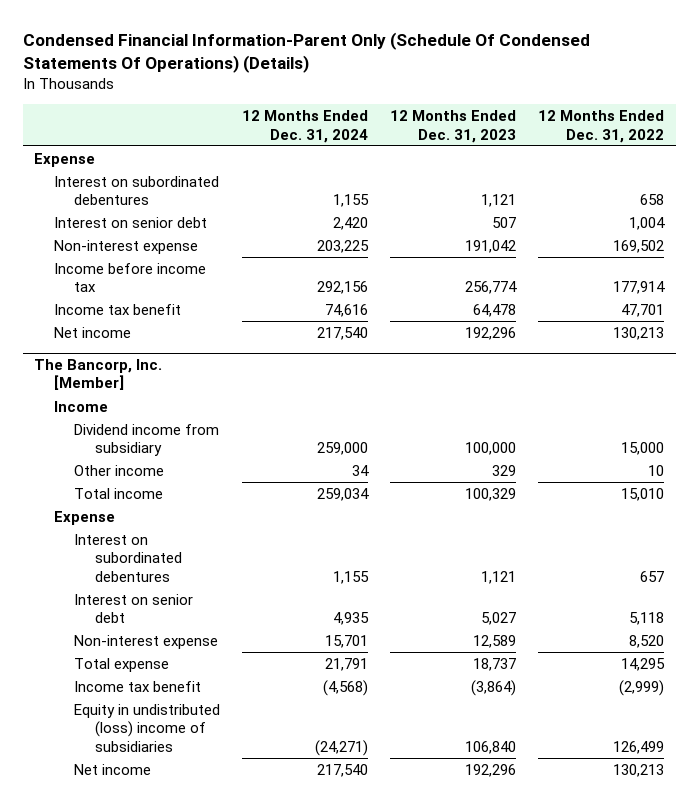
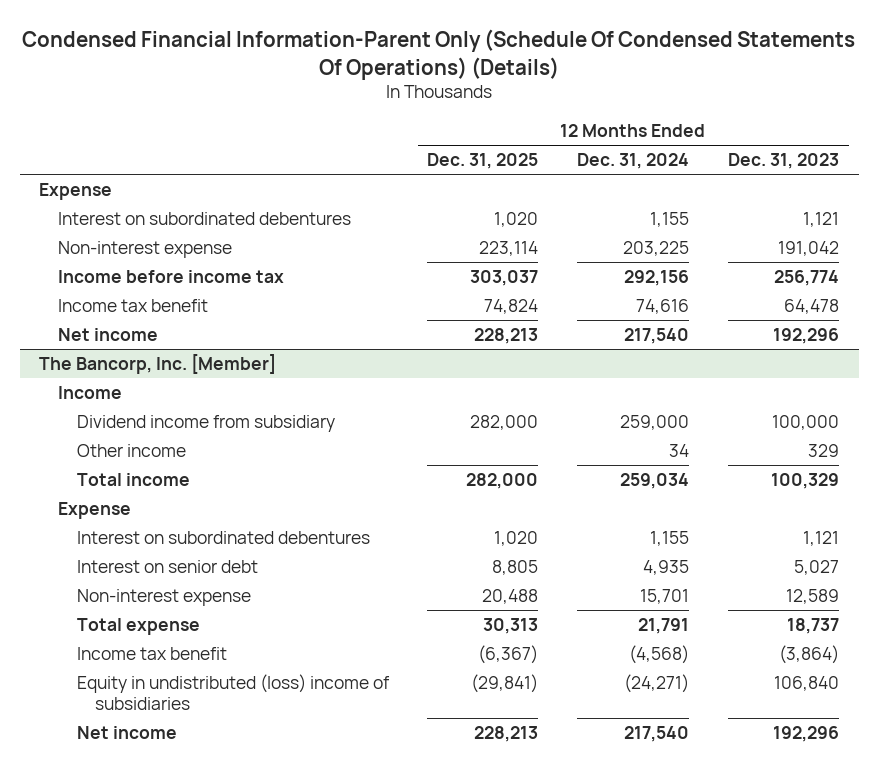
[538,110,665,143] 12 Months Ended Dec. 31, 2022 -> none
none -> [427,153,539,170] Dec. 31, 2025
[53,216,207,228] Interest on senior debt -> none

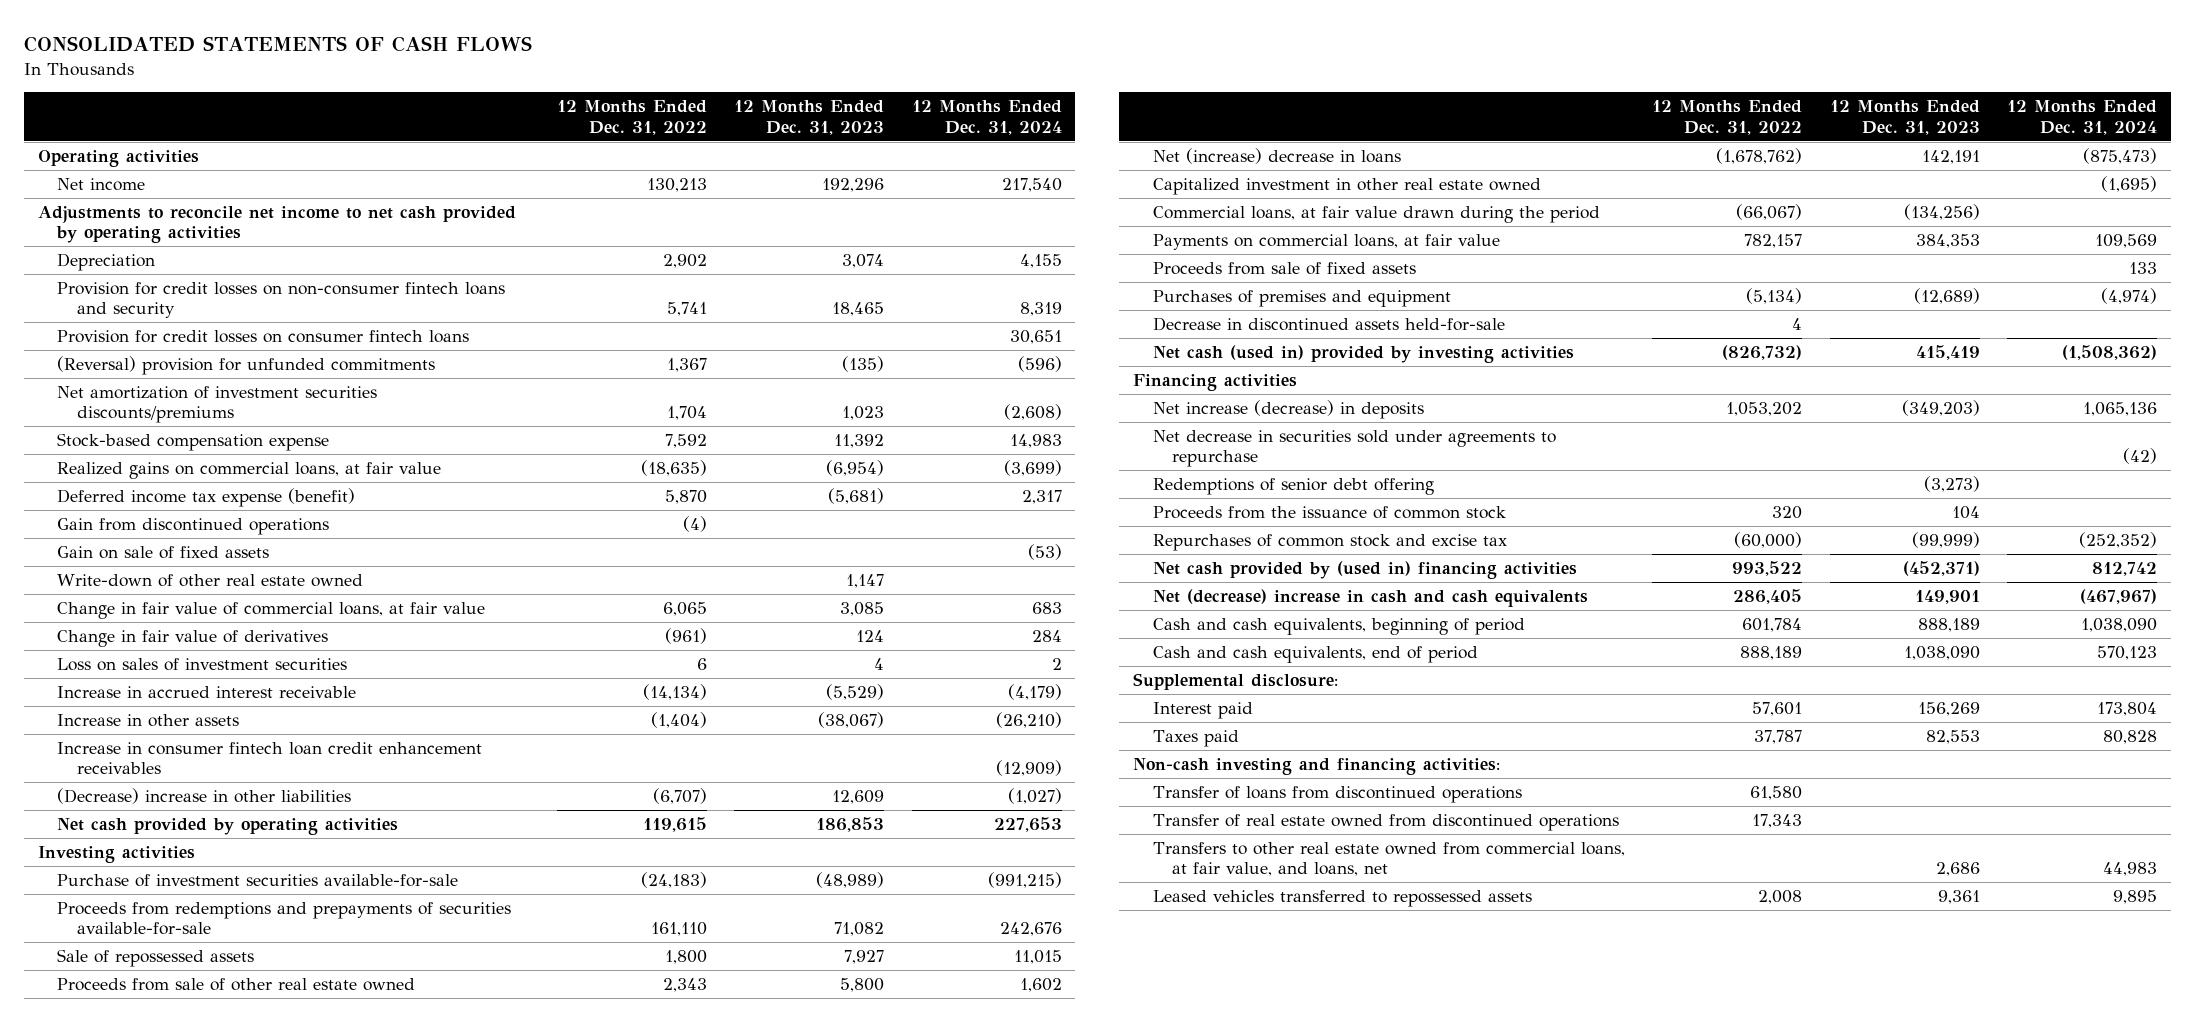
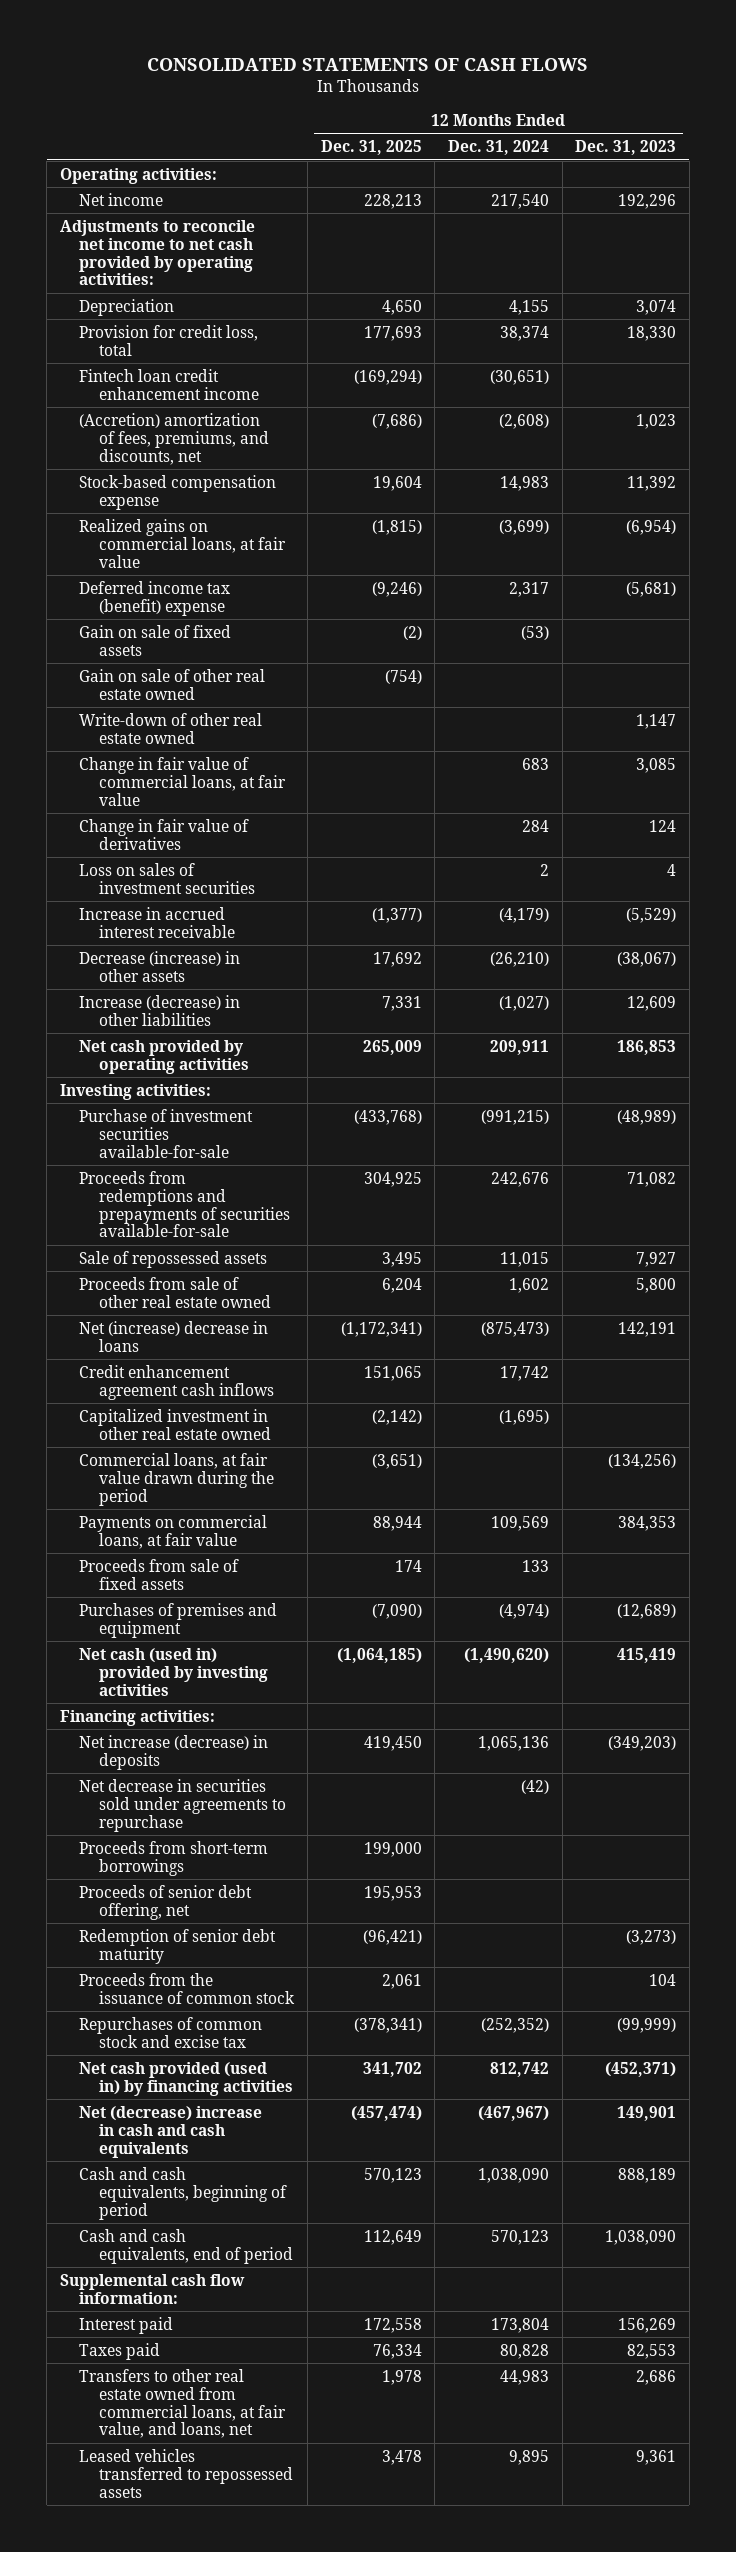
[556,100,707,135] 12 Months Ended Dec. 31, 2022 -> none
none -> [320,140,422,156] Dec. 31, 2025
[37,150,199,168] Operating activities -> [59,167,217,184] Operating activities:
[37,206,516,244] Adjustments to reconcile net income to net cash provided by operating activities -> [59,219,255,286] Adjustments to reconcile net income to net cash provided by operating activities:
[57,282,506,319] Provision for credit losses on non-consumer fintech loans and security -> none
[57,330,470,344] Provision for credit losses on consumer fintech loans -> none
[57,356,436,376] (Reversal) provision for unfunded commitments -> none
none -> [79,324,259,356] Provision for credit loss, total
none -> [79,368,260,400] Fintech loan credit enhancement income
[57,386,378,424] Net amortization of investment securities discounts/premiums -> [79,412,270,465] (Accretion) amortization of fees, premiums, and discounts, net
[57,518,330,536] Gain from discontinued operations -> none
[57,488,356,508] Deferred income tax expense (benefit) -> [79,580,231,616] Deferred income tax (benefit) expense
none -> [79,668,266,700] Gain on sale of other real estate owned
[57,742,483,775] Increase in consumer fintech loan credit enhancement receivables -> none
[57,714,240,728] Increase in other assets -> [79,950,241,982] Decrease (increase) in other assets
[57,788,352,805] (Decrease) increase in other liabilities -> [79,994,241,1026] Increase (decrease) in other liabilities
[993,817,1062,833] 227,653 -> [489,1039,549,1055] 209,911
[37,846,195,864] Investing activities -> [59,1083,211,1100] Investing activities:
none -> [79,1364,275,1400] Credit enhancement agreement cash inflows
[1152,317,1505,332] Decrease in discontinued assets held-for-sale -> none
[2062,345,2158,361] (1,508,362) -> [463,1647,549,1663] (1,490,620)
[1133,374,1298,392] Financing activities -> [59,1709,215,1726] Financing activities:
none -> [79,1840,269,1876] Proceeds from short-term borrowings
none -> [79,1884,253,1920] Proceeds of senior debt offering, net
[1152,478,1434,496] Redemptions of senior debt offering -> [79,1928,277,1964] Redemption of senior debt maturity
[1152,561,1577,580] Net cash provided by (used in) financing activities -> [79,2061,294,2096] Net cash provided (used in) by financing activities
[1133,673,1339,691] Supplemental disclosure: -> [59,2273,245,2304] Supplemental cash flow information:
[1133,758,1501,776] Non-cash investing and financing activities: -> none
[1152,786,1522,804] Transfer of loans from discontinued operations -> none
[1152,814,1619,832] Transfer of real estate owned from discontinued operations -> none

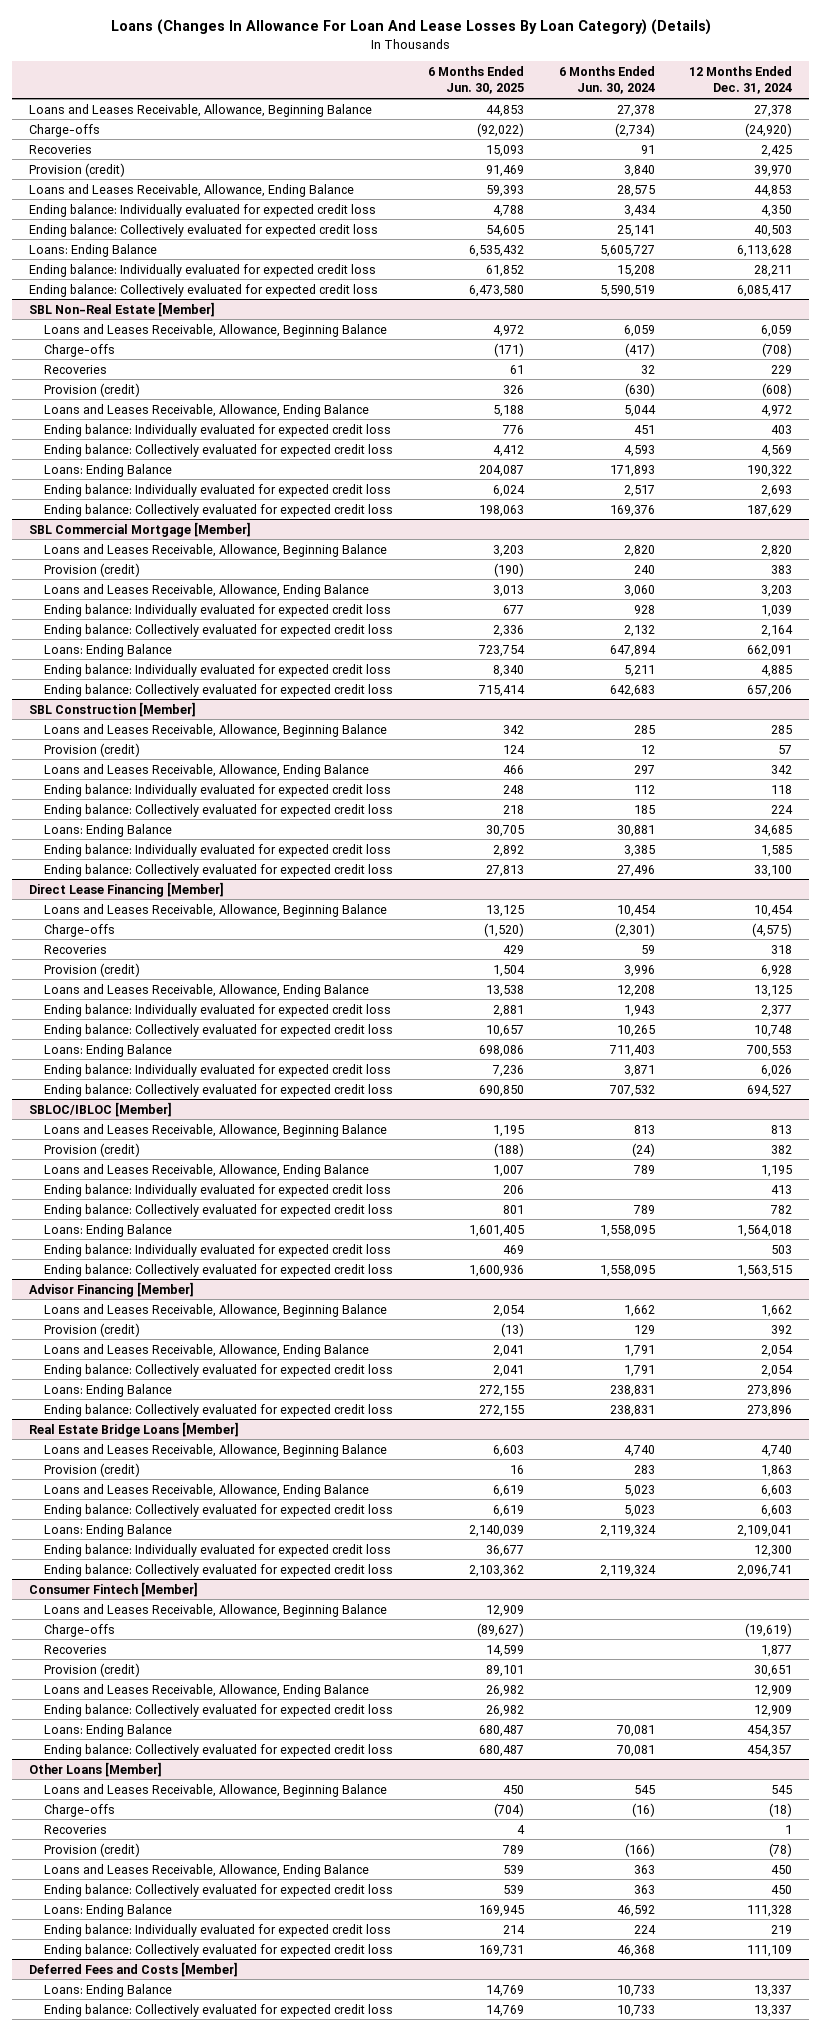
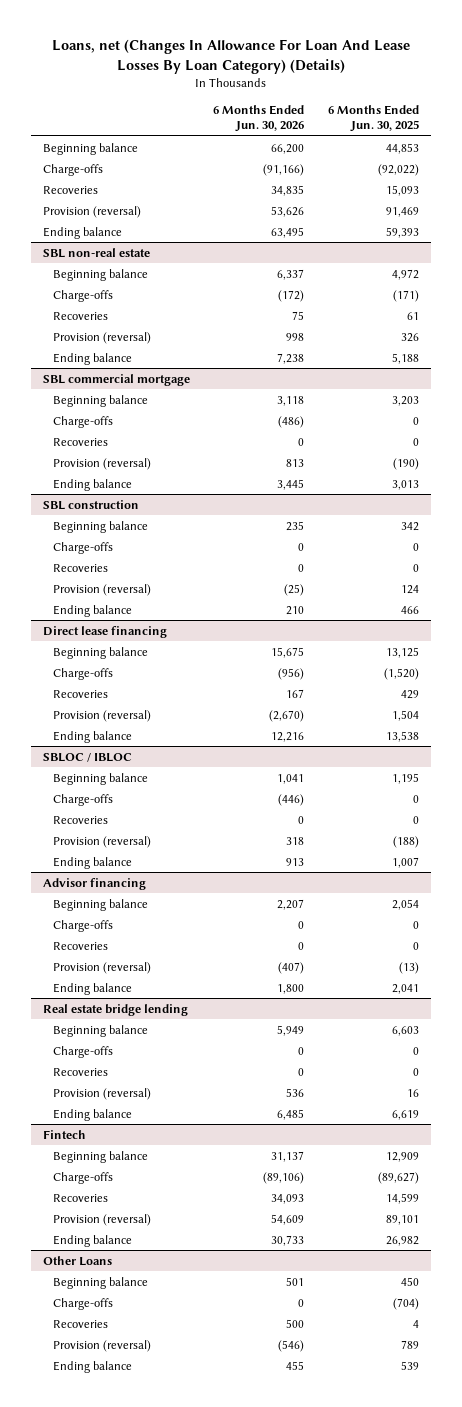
[110,19,711,36] Loans (Changes In Allowance For Loan And Lease Losses By Loan Category) (Details) -> [51,39,410,74] Loans, net (Changes In Allowance For Loan And Lease Losses By Loan Category) (Details)
[558,65,655,95] 6 Months Ended Jun. 30, 2024 -> none
[689,65,793,95] 12 Months Ended Dec. 31, 2024 -> none
none -> [213,104,305,133] 6 Months Ended Jun. 30, 2026
[28,103,372,117] Loans and Leases Receivable, Allowance, Beginning Balance -> [42,142,138,155] Beginning balance
[28,203,376,217] Ending balance: Individually evaluated for expected credit loss -> none
[28,223,378,237] Ending balance: Collectively evaluated for expected credit loss -> none
[28,243,157,257] Loans: Ending Balance -> none
[28,263,376,277] Ending balance: Individually evaluated for expected credit loss -> none
[28,283,378,297] Ending balance: Collectively evaluated for expected credit loss -> none
[28,162,125,177] Provision (credit) -> [42,205,141,218] Provision (reversal)
[28,183,354,197] Loans and Leases Receivable, Allowance, Ending Balance -> [42,226,122,239] Ending balance
[28,301,215,317] SBL Non-Real Estate [Member] -> [42,247,150,258] SBL non-real estate
[44,323,388,337] Loans and Leases Receivable, Allowance, Beginning Balance -> [52,268,148,281] Beginning balance
[44,423,392,437] Ending balance: Individually evaluated for expected credit loss -> none
[44,443,394,457] Ending balance: Collectively evaluated for expected credit loss -> none
[44,463,173,477] Loans: Ending Balance -> none
[44,483,392,497] Ending balance: Individually evaluated for expected credit loss -> none
[44,503,394,517] Ending balance: Collectively evaluated for expected credit loss -> none
[44,562,141,577] Provision (credit) -> none
[44,603,392,617] Ending balance: Individually evaluated for expected credit loss -> none
[44,623,394,637] Ending balance: Collectively evaluated for expected credit loss -> none
[44,643,173,657] Loans: Ending Balance -> none
[44,663,392,677] Ending balance: Individually evaluated for expected credit loss -> none
[44,683,394,697] Ending balance: Collectively evaluated for expected credit loss -> none
[44,783,392,797] Ending balance: Individually evaluated for expected credit loss -> none
[44,803,394,817] Ending balance: Collectively evaluated for expected credit loss -> none
[44,823,173,837] Loans: Ending Balance -> none
[44,843,392,857] Ending balance: Individually evaluated for expected credit loss -> none
[44,863,394,877] Ending balance: Collectively evaluated for expected credit loss -> none
[44,382,141,397] Provision (credit) -> [52,331,151,344] Provision (reversal)
[44,403,370,417] Loans and Leases Receivable, Allowance, Ending Balance -> [52,352,132,365] Ending balance
[28,521,251,537] SBL Commercial Mortgage [Member] -> [42,373,190,386] SBL commercial mortgage
[44,543,388,557] Loans and Leases Receivable, Allowance, Beginning Balance -> [52,394,148,407] Beginning balance
none -> [52,415,113,428] Charge-offs
none -> [52,437,108,446] Recoveries
none -> [52,457,151,470] Provision (reversal)
[44,583,370,597] Loans and Leases Receivable, Allowance, Ending Balance -> [52,478,132,491] Ending balance
[28,701,196,717] SBL Construction [Member] -> [42,499,139,510] SBL construction
[44,723,388,737] Loans and Leases Receivable, Allowance, Beginning Balance -> [52,520,148,533] Beginning balance
none -> [52,541,113,554] Charge-offs
none -> [52,563,108,572] Recoveries
[44,742,141,757] Provision (credit) -> [52,583,151,596] Provision (reversal)
[44,763,370,777] Loans and Leases Receivable, Allowance, Ending Balance -> [52,604,132,617] Ending balance
[28,881,224,897] Direct Lease Financing [Member] -> [42,625,167,638] Direct lease financing
[44,903,388,917] Loans and Leases Receivable, Allowance, Beginning Balance -> [52,646,148,659] Beginning balance
[44,1003,392,1017] Ending balance: Individually evaluated for expected credit loss -> none
[44,1023,394,1037] Ending balance: Collectively evaluated for expected credit loss -> none
[44,1043,173,1057] Loans: Ending Balance -> none
[44,1063,392,1077] Ending balance: Individually evaluated for expected credit loss -> none
[44,1083,394,1097] Ending balance: Collectively evaluated for expected credit loss -> none
[44,1183,392,1197] Ending balance: Individually evaluated for expected credit loss -> none
[44,1203,394,1217] Ending balance: Collectively evaluated for expected credit loss -> none
[44,1223,173,1237] Loans: Ending Balance -> none
[44,1243,392,1257] Ending balance: Individually evaluated for expected credit loss -> none
[44,1263,394,1277] Ending balance: Collectively evaluated for expected credit loss -> none
[44,1322,141,1337] Provision (credit) -> none
[44,1363,394,1377] Ending balance: Collectively evaluated for expected credit loss -> none
[44,1383,173,1397] Loans: Ending Balance -> none
[44,1403,394,1417] Ending balance: Collectively evaluated for expected credit loss -> none
[44,1462,141,1477] Provision (credit) -> none
[44,1503,394,1517] Ending balance: Collectively evaluated for expected credit loss -> none
[44,1523,173,1537] Loans: Ending Balance -> none
[44,1543,392,1557] Ending balance: Individually evaluated for expected credit loss -> none
[44,1563,394,1577] Ending balance: Collectively evaluated for expected credit loss -> none
[28,1581,198,1597] Consumer Fintech [Member] -> none
[44,962,141,977] Provision (credit) -> [52,709,151,722] Provision (reversal)
[44,983,370,997] Loans and Leases Receivable, Allowance, Ending Balance -> [52,730,132,743] Ending balance
[28,1101,172,1117] SBLOC/IBLOC [Member] -> [42,752,132,762] SBLOC / IBLOC
[44,1123,388,1137] Loans and Leases Receivable, Allowance, Beginning Balance -> [52,772,148,785] Beginning balance
none -> [52,793,113,806] Charge-offs
none -> [52,815,108,824] Recoveries
[44,1142,141,1157] Provision (credit) -> [52,835,151,848] Provision (reversal)
[44,1163,370,1177] Loans and Leases Receivable, Allowance, Ending Balance -> [52,856,132,869] Ending balance
[28,1281,194,1297] Advisor Financing [Member] -> [42,877,146,890] Advisor financing
[44,1303,388,1317] Loans and Leases Receivable, Allowance, Beginning Balance -> [52,898,148,911] Beginning balance
none -> [52,919,113,932] Charge-offs
none -> [52,941,108,950] Recoveries
none -> [52,961,151,974] Provision (reversal)
[44,1343,370,1357] Loans and Leases Receivable, Allowance, Ending Balance -> [52,982,132,995] Ending balance
[28,1421,239,1437] Real Estate Bridge Loans [Member] -> [42,1003,188,1016] Real estate bridge lending
[44,1443,388,1457] Loans and Leases Receivable, Allowance, Beginning Balance -> [52,1024,148,1037] Beginning balance
none -> [52,1045,113,1058] Charge-offs
none -> [52,1067,108,1076] Recoveries
none -> [52,1087,151,1100] Provision (reversal)
[44,1483,370,1497] Loans and Leases Receivable, Allowance, Ending Balance -> [52,1108,132,1121] Ending balance
none -> [42,1129,86,1139] Fintech
[44,1603,388,1617] Loans and Leases Receivable, Allowance, Beginning Balance -> [52,1150,148,1163] Beginning balance
[44,1703,394,1717] Ending balance: Collectively evaluated for expected credit loss -> none
[44,1723,173,1737] Loans: Ending Balance -> none
[44,1743,394,1757] Ending balance: Collectively evaluated for expected credit loss -> none
[44,1662,141,1677] Provision (credit) -> [52,1213,151,1226] Provision (reversal)
[44,1683,370,1697] Loans and Leases Receivable, Allowance, Ending Balance -> [52,1234,132,1247] Ending balance
[28,1761,162,1777] Other Loans [Member] -> [42,1255,112,1266] Other Loans
[44,1783,388,1797] Loans and Leases Receivable, Allowance, Beginning Balance -> [52,1276,148,1289] Beginning balance
[44,1883,394,1897] Ending balance: Collectively evaluated for expected credit loss -> none
[44,1903,173,1917] Loans: Ending Balance -> none
[44,1923,392,1937] Ending balance: Individually evaluated for expected credit loss -> none
[44,1943,394,1957] Ending balance: Collectively evaluated for expected credit loss -> none
[28,1961,238,1977] Deferred Fees and Costs [Member] -> none
[44,1983,173,1997] Loans: Ending Balance -> none
[44,2003,394,2017] Ending balance: Collectively evaluated for expected credit loss -> none
[44,1842,141,1857] Provision (credit) -> [52,1339,151,1352] Provision (reversal)
[44,1863,370,1877] Loans and Leases Receivable, Allowance, Ending Balance -> [52,1360,132,1373] Ending balance

